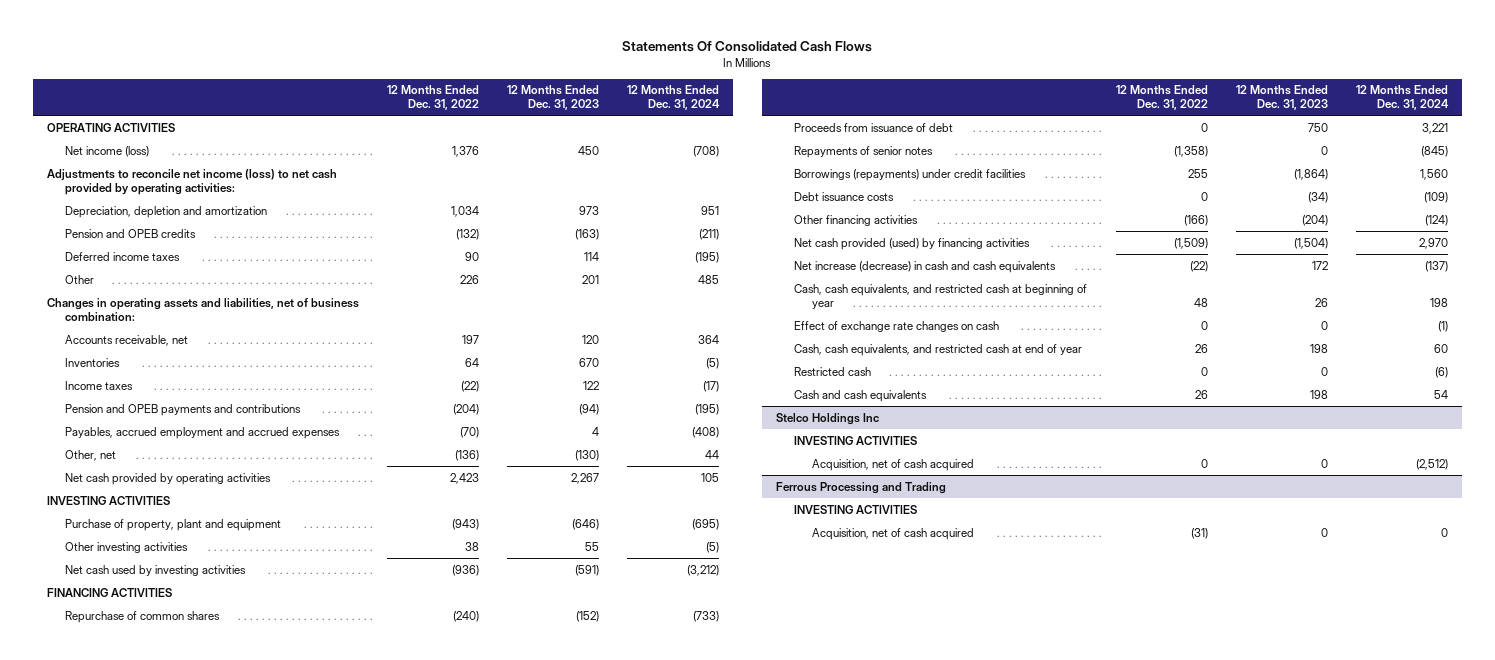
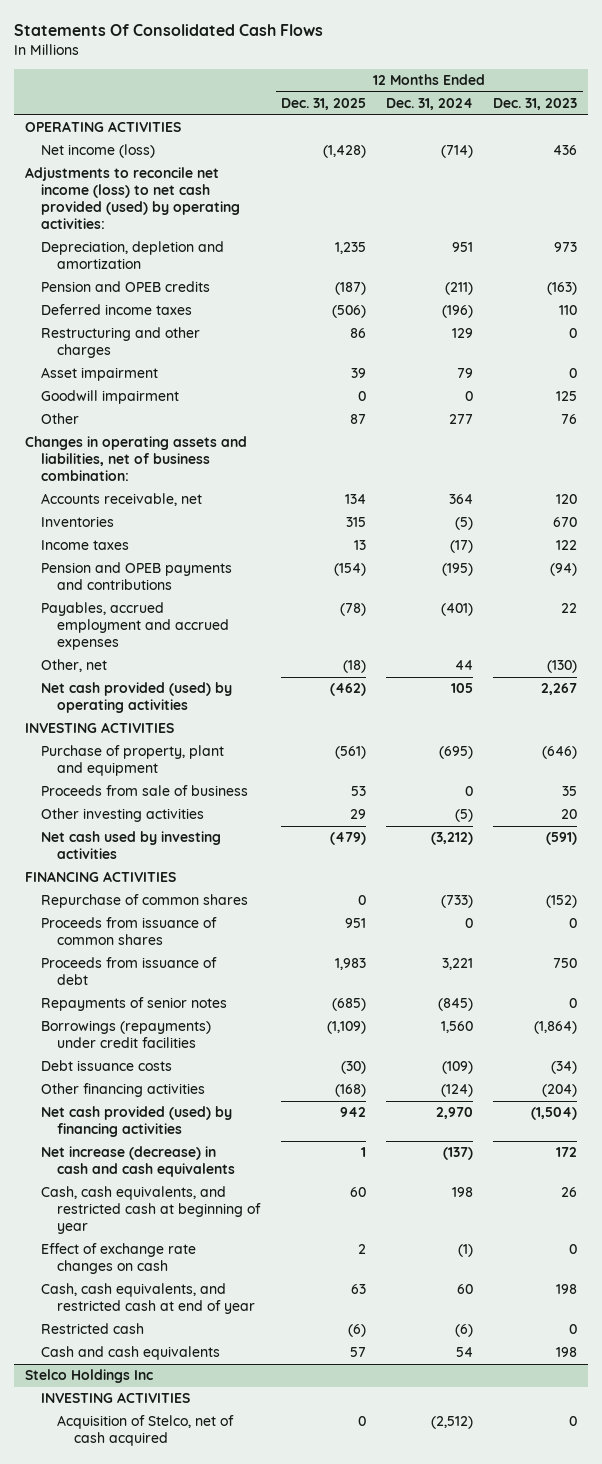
[386,85,479,111] 12 Months Ended Dec. 31, 2022 -> none
none -> [280,98,366,111] Dec. 31, 2025
[577,145,599,155] 450 -> [553,145,578,156] 436
[692,145,719,157] (708) -> [441,145,474,159] (714)
[46,168,337,195] Adjustments to reconcile net income (loss) to net cash provided by operating activities: -> [24,167,241,230] Adjustments to reconcile net income (loss) to net cash provided (used) by operating activities:
[583,251,599,261] 114 -> [559,305,578,316] 110
[694,251,719,263] (195) -> [442,305,474,319] (196)
none -> [41,327,201,359] Restructuring and other charges
none -> [41,367,159,382] Asset impairment
none -> [41,390,180,405] Goodwill impairment
[581,274,599,284] 201 -> [561,414,578,425] 76
[697,274,719,284] 485 -> [449,414,474,425] 277
[591,426,599,436] 4 -> [561,603,578,614] 22
[691,426,719,438] (408) -> [441,603,474,617] (401)
[65,472,272,485] Net cash provided by operating activities -> [41,682,233,714] Net cash provided (used) by operating activities
none -> [41,785,249,797] Proceeds from sale of business
[584,541,599,551] 55 -> [561,809,578,820] 20
none -> [41,917,218,946] Proceeds from issuance of common shares
[775,481,946,494] Ferrous Processing and Trading -> none
[794,504,918,514] INVESTING ACTIVITIES -> none
[812,527,975,540] Acquisition, net of cash acquired -> none
[812,458,975,471] Acquisition, net of cash acquired -> [57,1415,235,1447] Acquisition of Stelco, net of cash acquired

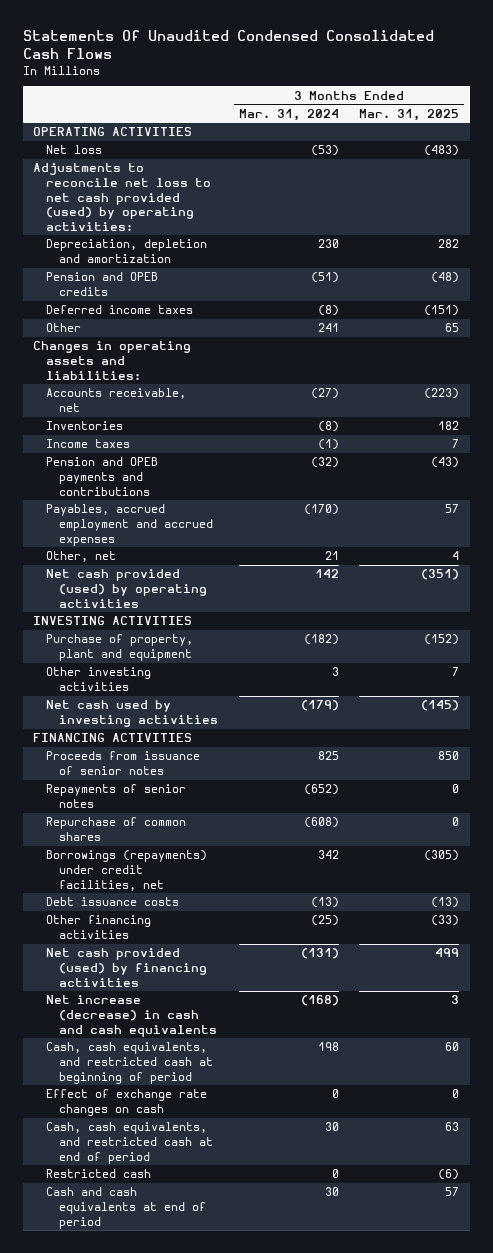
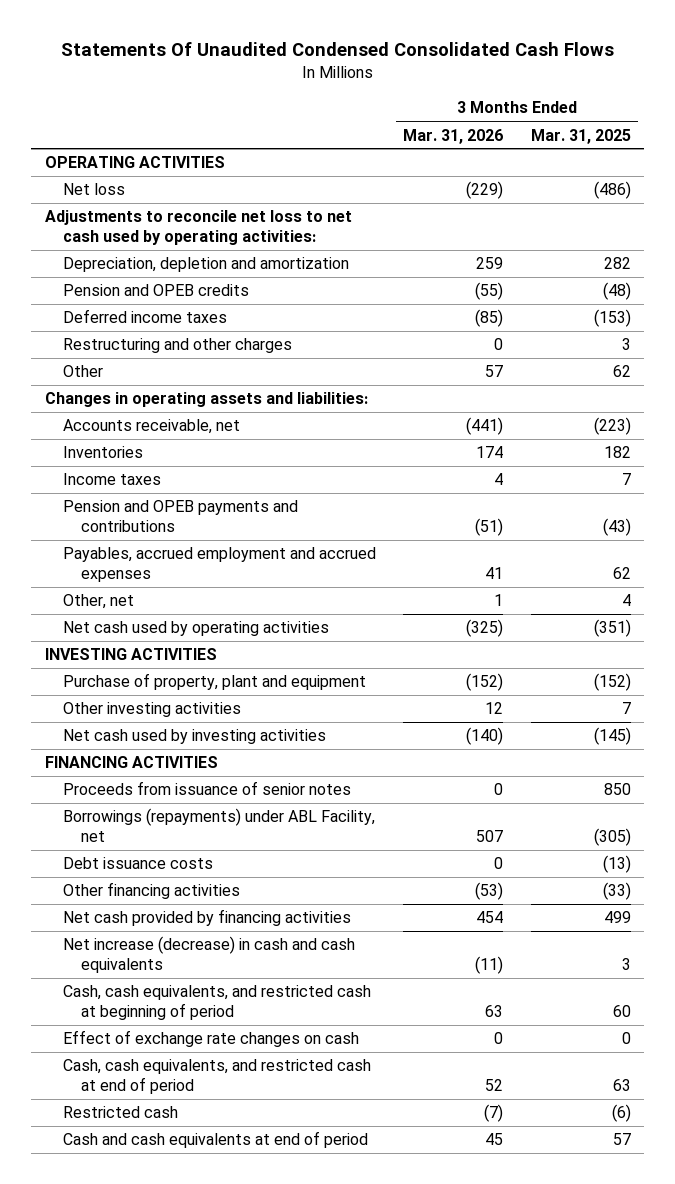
[238,108,339,121] Mar. 31, 2024 -> none
none -> [403,128,504,144] Mar. 31, 2026
[424,145,460,157] (483) -> [593,181,631,200] (486)
[33,163,212,231] Adjustments to reconcile net loss to net cash provided (used) by operating activities: -> [44,210,352,245] Adjustments to reconcile net loss to net cash used by operating activities:
[424,305,460,317] (151) -> [593,309,631,328] (153)
none -> [62,338,292,354] Restructuring and other charges
[445,323,460,333] 65 -> [612,365,631,378] 62
[445,504,460,514] 57 -> [612,566,631,579] 62
[46,569,208,608] Net cash provided (used) by operating activities -> [62,621,329,637] Net cash used by operating activities
[46,784,187,809] Repayments of senior notes -> none
[46,817,187,842] Repurchase of common shares -> none
[46,850,208,891] Borrowings (repayments) under credit facilities, net -> [62,808,375,842] Borrowings (repayments) under ABL Facility, net
[46,948,208,987] Net cash provided (used) by financing activities -> [62,909,351,927] Net cash provided by financing activities

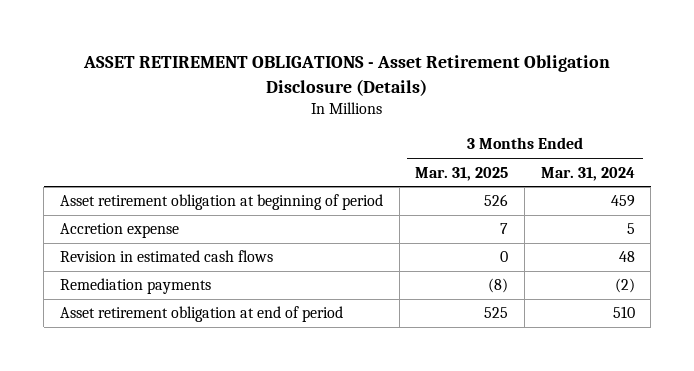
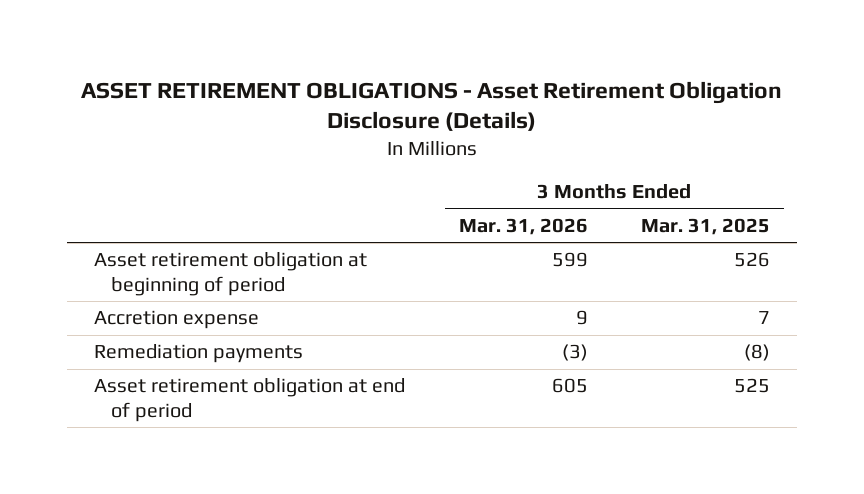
[540,166,635,181] Mar. 31, 2024 -> none
none -> [458,218,588,236] Mar. 31, 2026
[59,250,273,263] Revision in estimated cash flows -> none

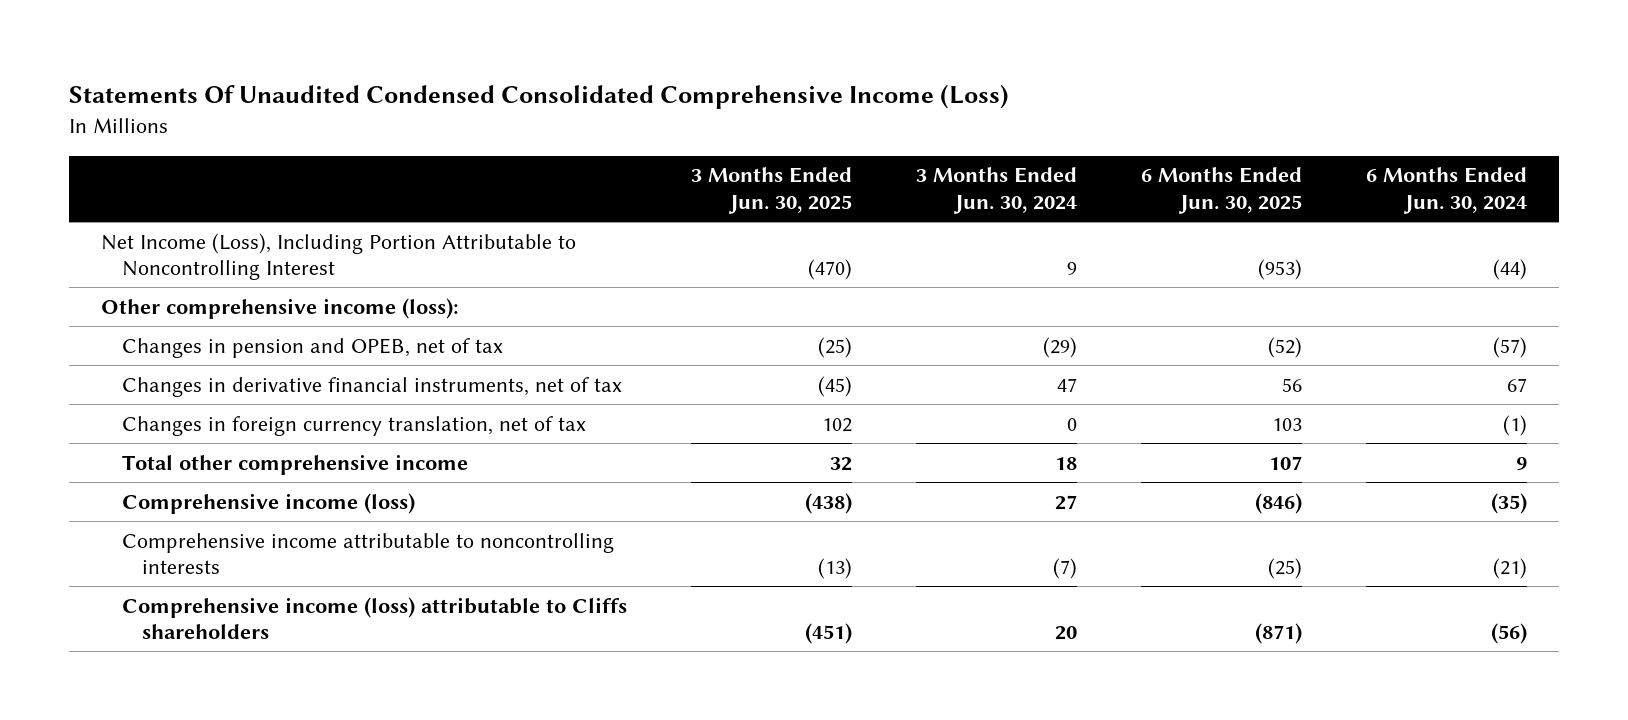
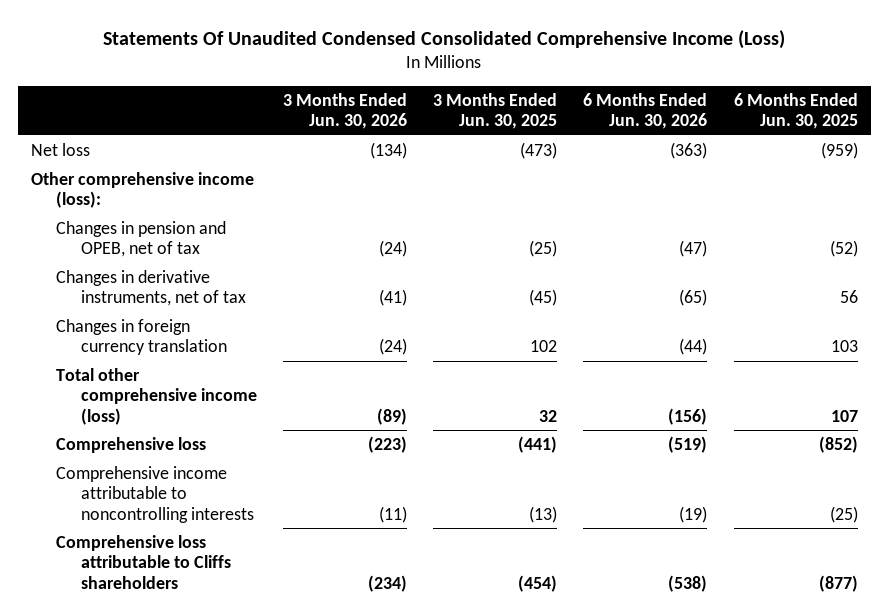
[915,167,1077,214] 3 Months Ended Jun. 30, 2024 -> none
[1365,167,1527,214] 6 Months Ended Jun. 30, 2024 -> none
none -> [282,92,407,130] 3 Months Ended Jun. 30, 2026
none -> [583,92,708,130] 6 Months Ended Jun. 30, 2026
[101,232,577,281] Net Income (Loss), Including Portion Attributable to Noncontrolling Interest -> [31,142,91,156] Net loss
[807,259,852,281] (470) -> [520,141,558,159] (473)
[1257,259,1302,281] (953) -> [820,141,858,159] (959)
[121,376,622,397] Changes in derivative financial instruments, net of tax -> [55,269,246,307] Changes in derivative instruments, net of tax
[121,415,586,436] Changes in foreign currency translation, net of tax -> [55,318,227,356] Changes in foreign currency translation
[121,453,468,475] Total other comprehensive income -> [55,367,257,425] Total other comprehensive income (loss)
[121,492,415,514] Comprehensive income (loss) -> [55,436,206,453] Comprehensive loss
[804,492,852,514] (438) -> [518,435,558,453] (441)
[1254,492,1302,514] (846) -> [818,435,858,453] (852)
[121,596,627,640] Comprehensive income (loss) attributable to Cliffs shareholders -> [55,534,231,589] Comprehensive loss attributable to Cliffs shareholders
[804,623,852,645] (451) -> [518,574,558,592] (454)
[1254,623,1302,645] (871) -> [818,574,858,592] (877)

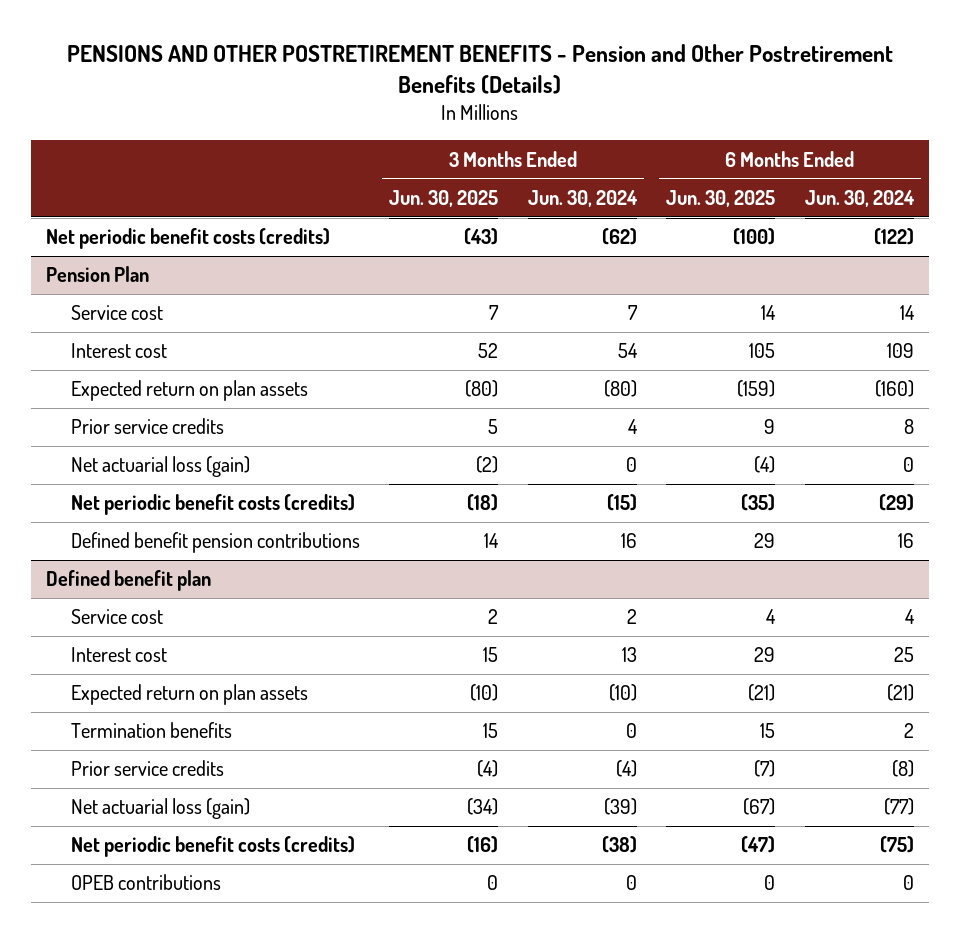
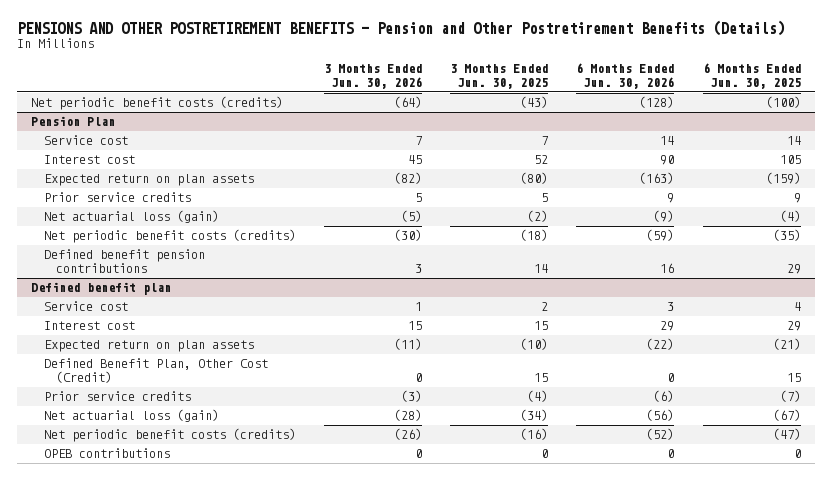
[527,189,638,207] Jun. 30, 2024 -> none
[804,189,915,207] Jun. 30, 2024 -> none
none -> [323,64,422,90] 3 Months Ended Jun. 30, 2026
none -> [576,63,675,90] 6 Months Ended Jun. 30, 2026
[70,722,232,739] Termination benefits -> [43,358,268,384] Defined Benefit Plan, Other Cost (Credit)

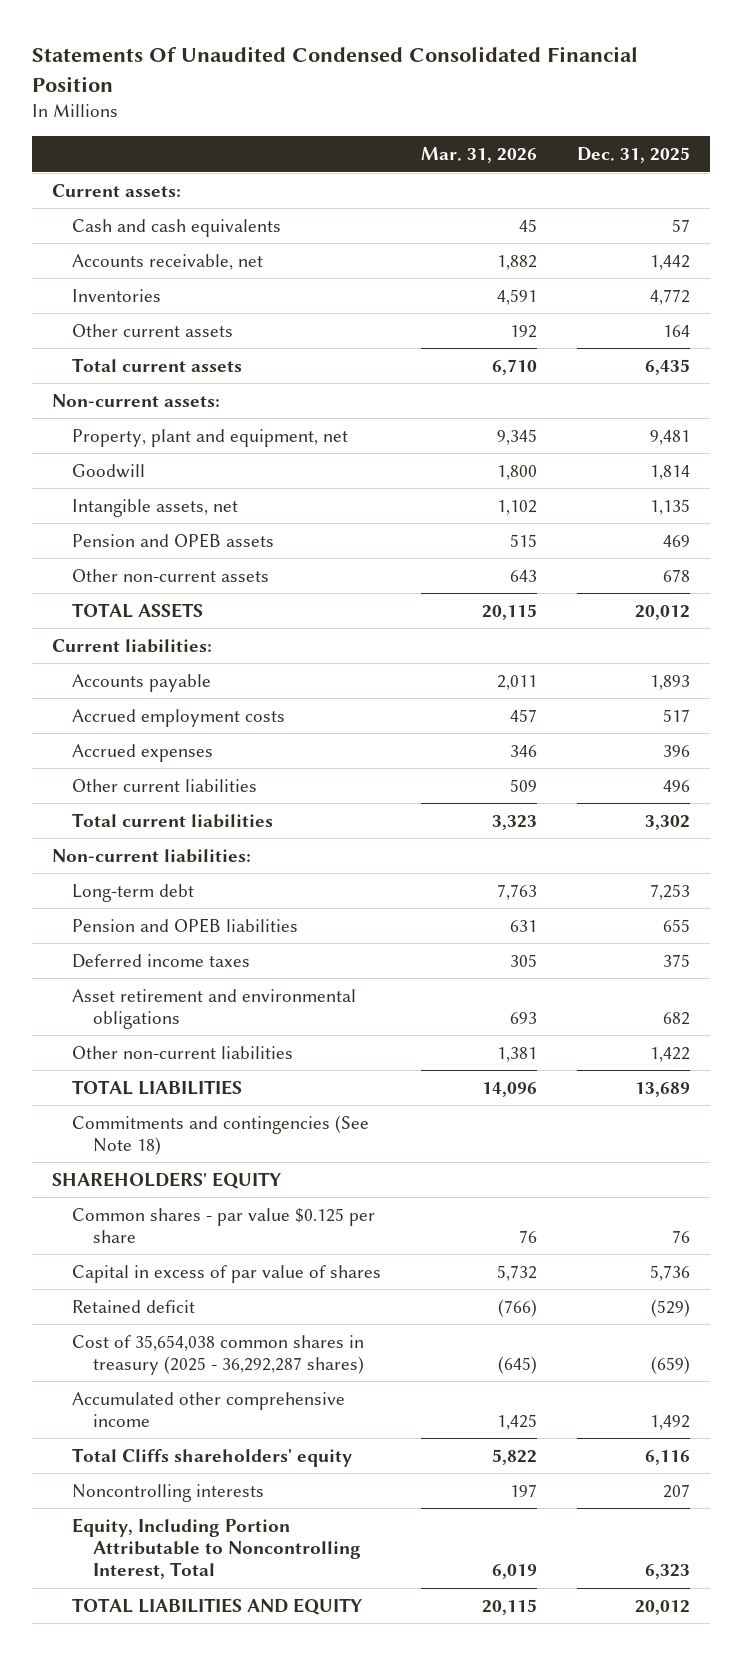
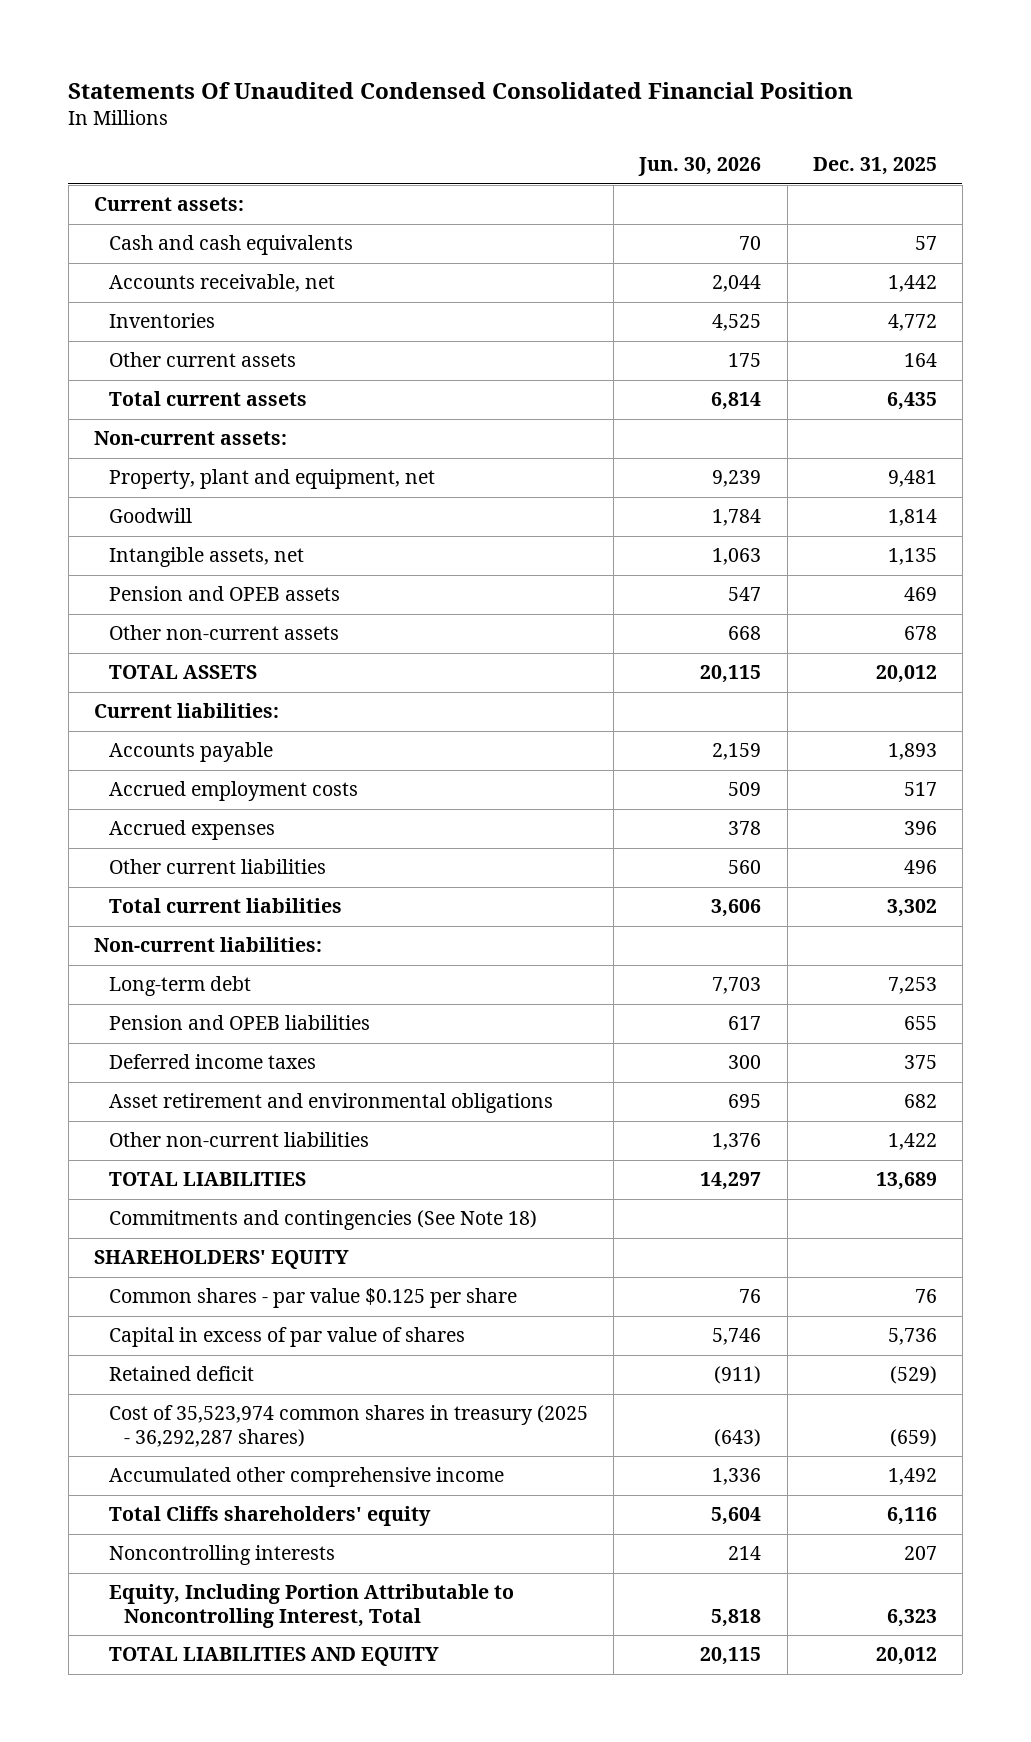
[421,147,538,164] Mar. 31, 2026 -> none
none -> [638,157,762,177] Jun. 30, 2026
[72,1334,365,1376] Cost of 35,654,038 common shares in treasury (2025 - 36,292,287 shares) -> [109,1405,589,1447] Cost of 35,523,974 common shares in treasury (2025 - 36,292,287 shares)

